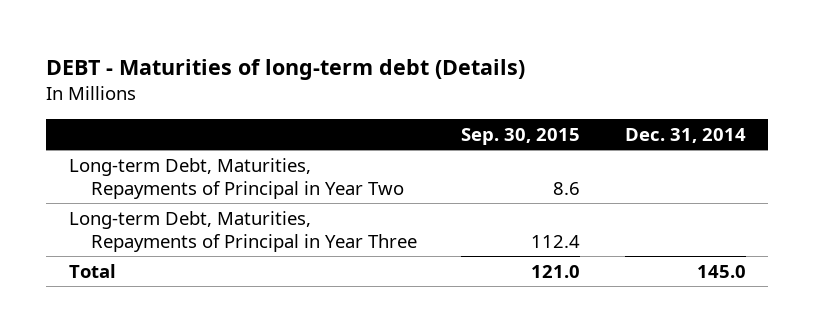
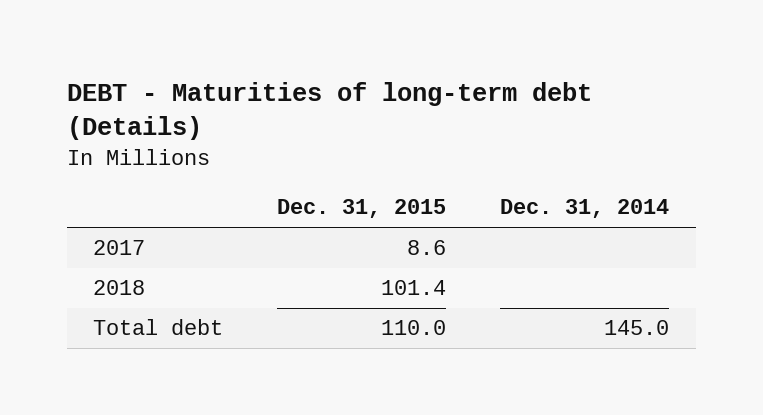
[461,127,581,145] Sep. 30, 2015 -> none
none -> [277,199,447,219] Dec. 31, 2015
[68,157,404,199] Long-term Debt, Maturities, Repayments of Principal in Year Two -> [93,240,146,256] 2017
[68,210,417,252] Long-term Debt, Maturities, Repayments of Principal in Year Three -> [93,280,146,296] 2018
[68,263,116,278] Total -> [93,319,224,336] Total debt

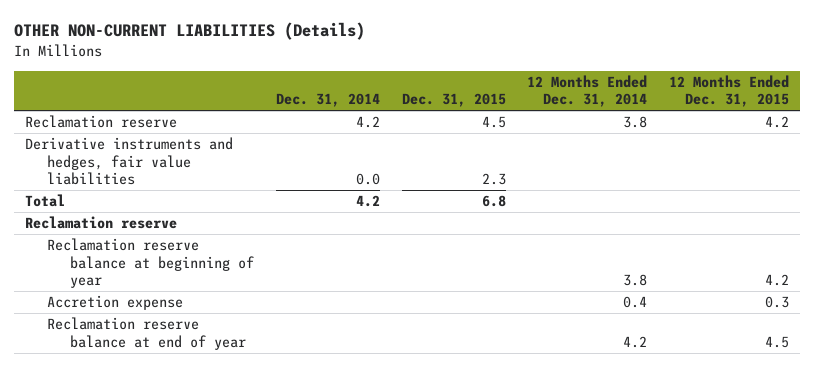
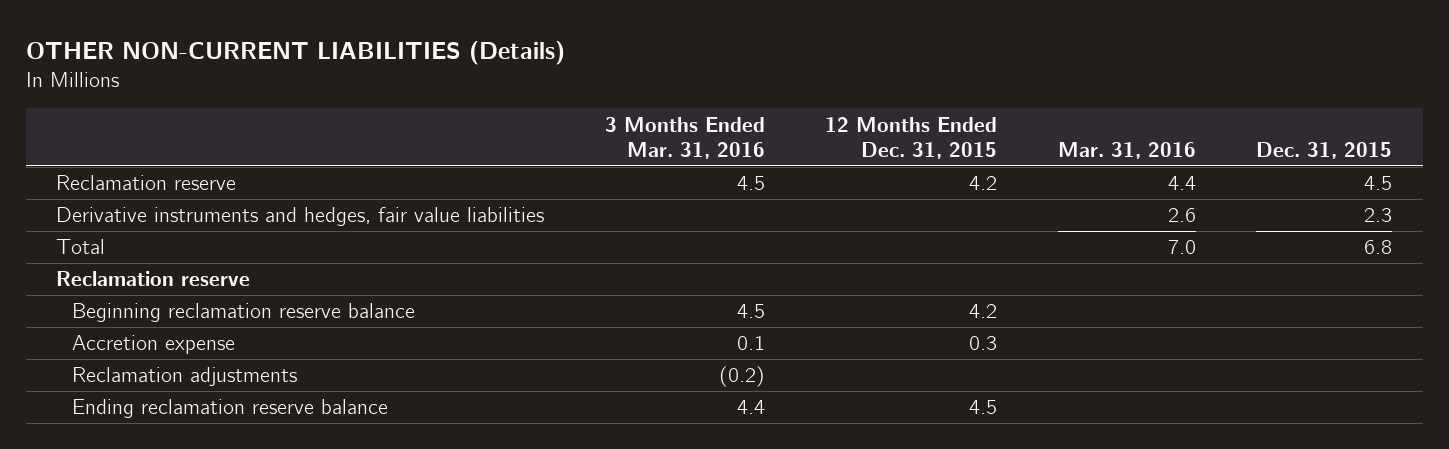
[275,93,380,108] Dec. 31, 2014 -> none
[527,74,648,108] 12 Months Ended Dec. 31, 2014 -> none
none -> [604,116,765,160] 3 Months Ended Mar. 31, 2016
none -> [1057,142,1196,160] Mar. 31, 2016
[47,238,254,289] Reclamation reserve balance at beginning of year -> [71,303,415,323] Beginning reclamation reserve balance
none -> [71,367,297,387] Reclamation adjustments
[47,317,246,350] Reclamation reserve balance at end of year -> [71,399,388,419] Ending reclamation reserve balance

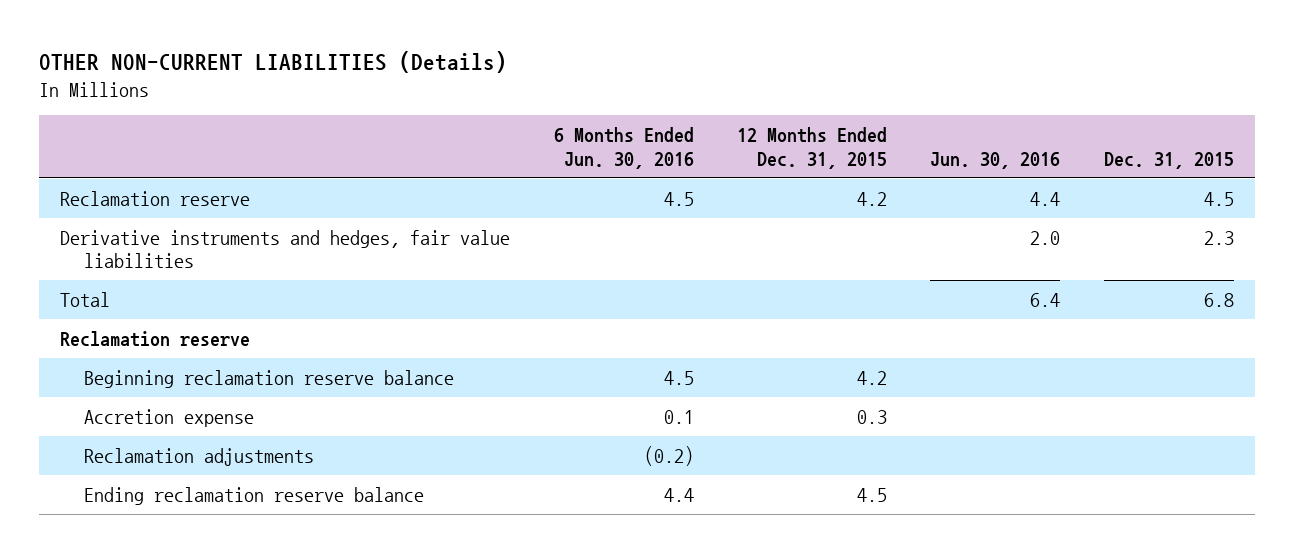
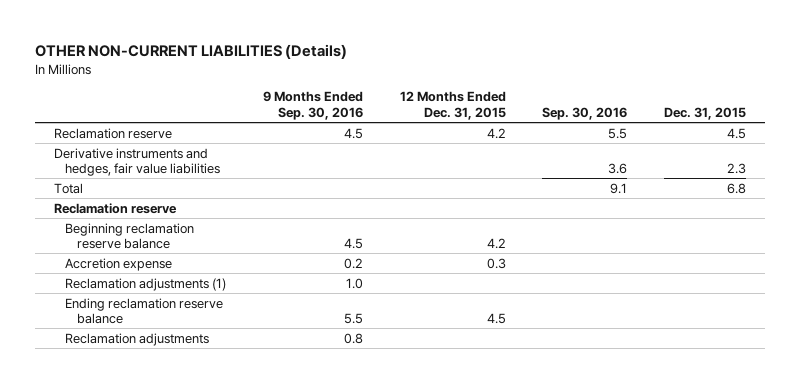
[553,126,694,169] 6 Months Ended Jun. 30, 2016 -> none
[930,151,1061,169] Jun. 30, 2016 -> none
none -> [262,91,363,120] 9 Months Ended Sep. 30, 2016
none -> [542,106,628,120] Sep. 30, 2016
none -> [65,277,227,291] Reclamation adjustments (1)
[84,447,315,466] Reclamation adjustments -> [65,332,210,346] Reclamation adjustments

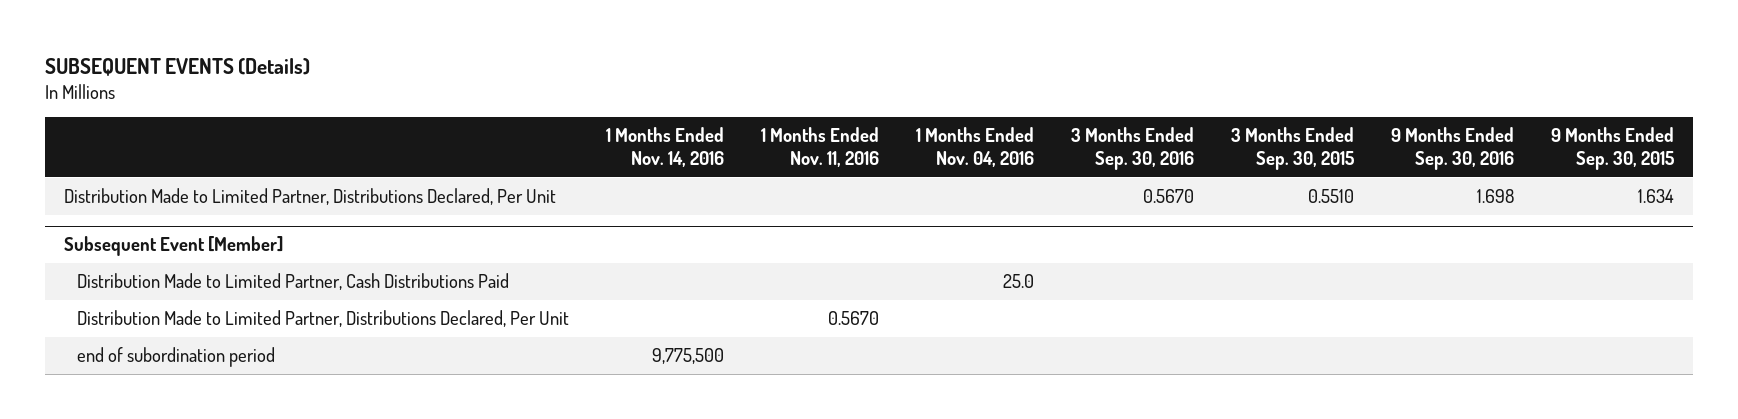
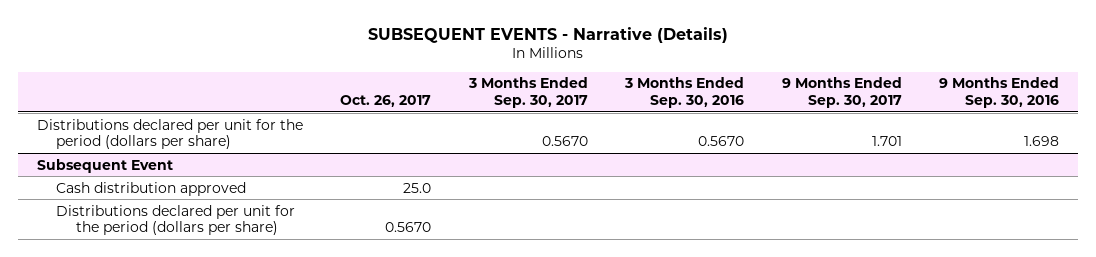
[45,58,311,77] SUBSEQUENT EVENTS (Details) -> [367,26,728,43] SUBSEQUENT EVENTS - Narrative (Details)
[606,127,725,168] 1 Months Ended Nov. 14, 2016 -> none
[761,127,880,168] 1 Months Ended Nov. 11, 2016 -> none
[916,127,1035,168] 1 Months Ended Nov. 04, 2016 -> none
[1231,127,1355,171] 3 Months Ended Sep. 30, 2015 -> none
[1551,127,1675,171] 9 Months Ended Sep. 30, 2015 -> none
none -> [340,94,432,107] Oct. 26, 2017
none -> [467,77,588,108] 3 Months Ended Sep. 30, 2017
none -> [781,77,902,108] 9 Months Ended Sep. 30, 2017
[76,347,275,368] end of subordination period -> none
[63,188,556,206] Distribution Made to Limited Partner, Distributions Declared, Per Unit -> [36,118,303,149] Distributions declared per unit for the period (dollars per share)
[63,236,283,257] Subsequent Event [Member] -> [36,158,173,173] Subsequent Event
[76,273,509,291] Distribution Made to Limited Partner, Cash Distributions Paid -> [56,181,247,196] Cash distribution approved
[76,310,569,328] Distribution Made to Limited Partner, Distributions Declared, Per Unit -> [56,204,296,235] Distributions declared per unit for the period (dollars per share)

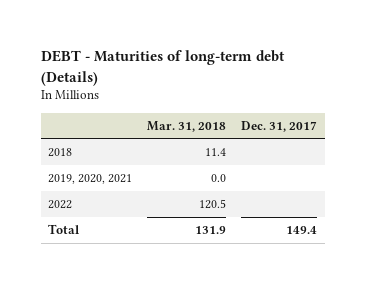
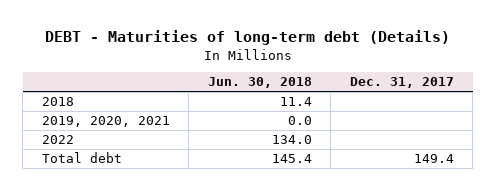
[147,120,227,132] Mar. 31, 2018 -> none
none -> [207,77,312,89] Jun. 30, 2018
[48,224,81,235] Total -> [41,152,122,164] Total debt

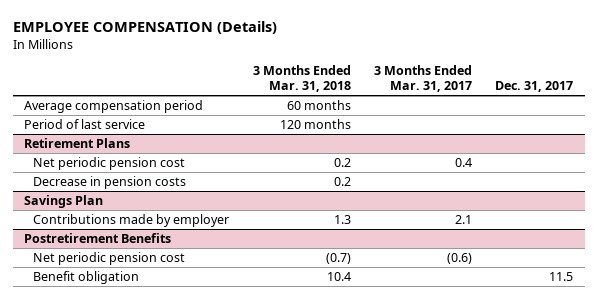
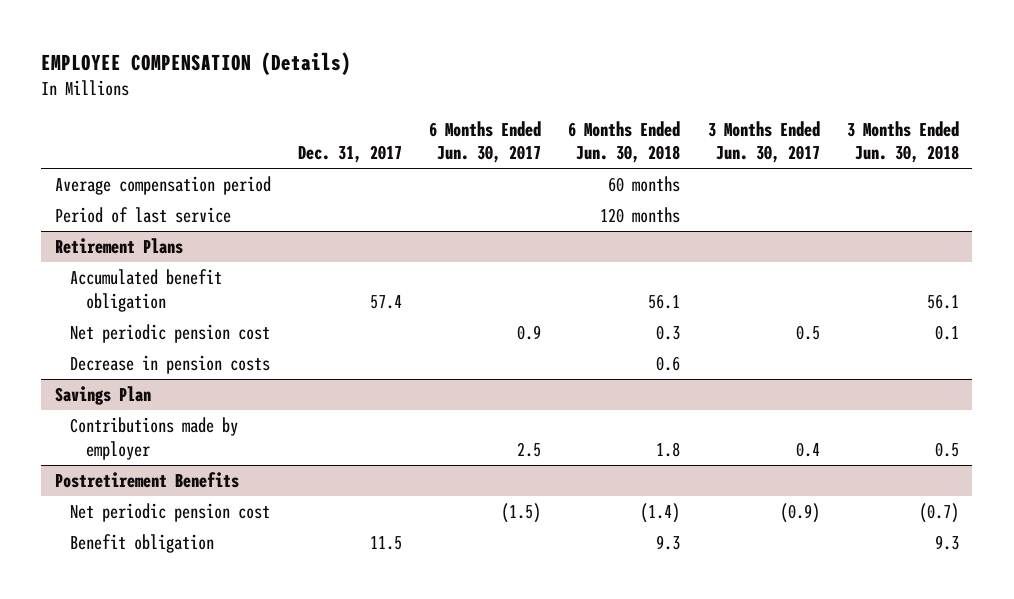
[252,65,351,93] 3 Months Ended Mar. 31, 2018 -> none
[374,65,473,93] 3 Months Ended Mar. 31, 2017 -> none
none -> [429,120,542,164] 6 Months Ended Jun. 30, 2017
none -> [568,120,681,164] 6 Months Ended Jun. 30, 2018
none -> [707,120,820,164] 3 Months Ended Jun. 30, 2017
none -> [846,120,959,164] 3 Months Ended Jun. 30, 2018
none -> [70,268,223,312] Accumulated benefit obligation

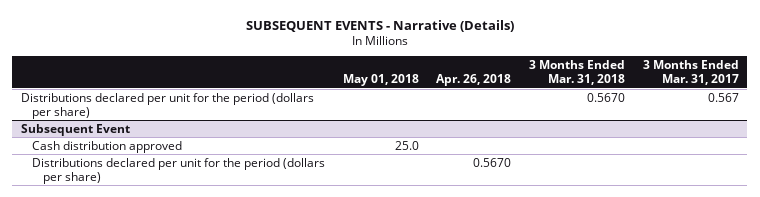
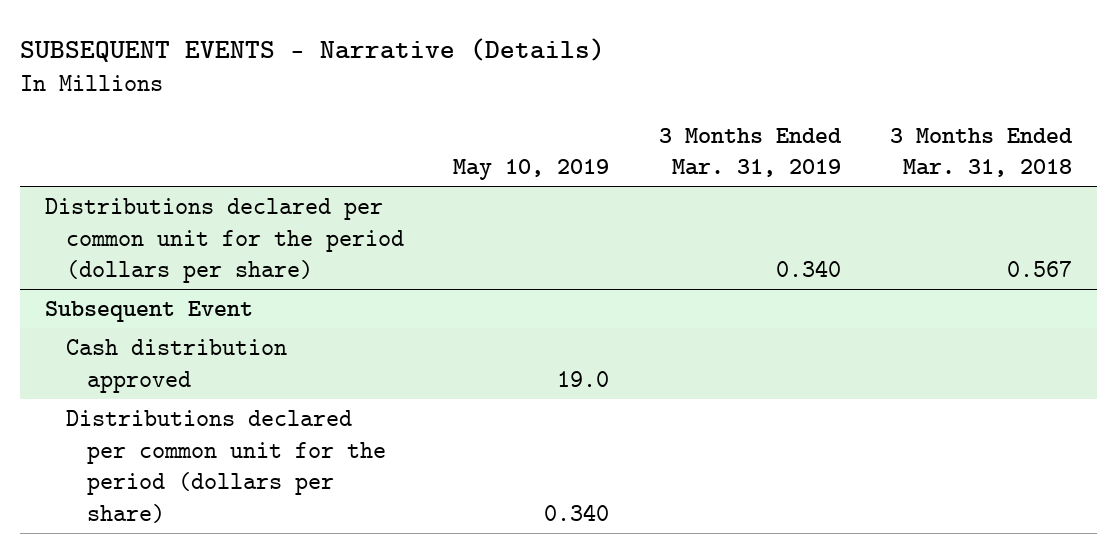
[342,74,419,87] May 01, 2018 -> none
[436,74,512,87] Apr. 26, 2018 -> none
[642,60,739,86] 3 Months Ended Mar. 31, 2017 -> none
none -> [453,159,610,181] May 10, 2019
none -> [658,127,842,178] 3 Months Ended Mar. 31, 2019
[21,92,315,119] Distributions declared per unit for the period (dollars per share) -> [44,197,404,284] Distributions declared per common unit for the period (dollars per share)
[586,92,625,102] 0.5670 -> [1006,261,1072,278] 0.567
[31,157,325,184] Distributions declared per unit for the period (dollars per share) -> [65,409,386,523] Distributions declared per common unit for the period (dollars per share)

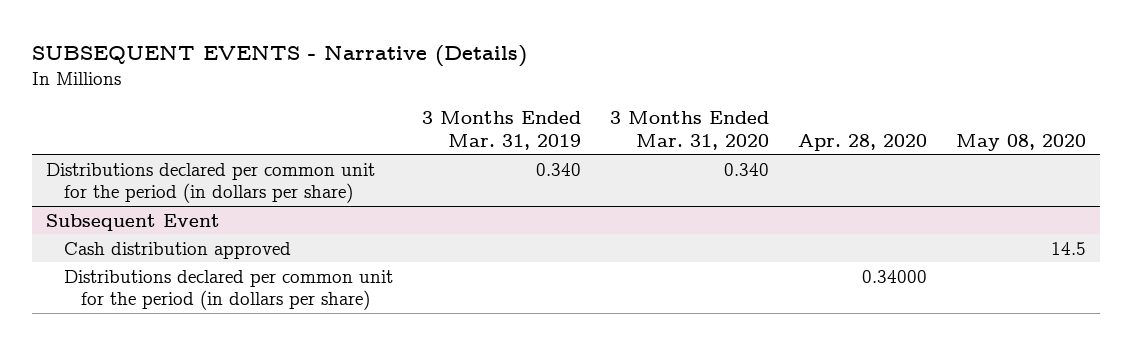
[453,159,610,181] May 10, 2019 -> none
[889,127,1073,178] 3 Months Ended Mar. 31, 2018 -> none
none -> [609,111,769,150] 3 Months Ended Mar. 31, 2020
none -> [797,133,927,151] Apr. 28, 2020
none -> [955,133,1086,151] May 08, 2020
[44,197,404,284] Distributions declared per common unit for the period (dollars per share) -> [46,162,376,203] Distributions declared per common unit for the period (in dollars per share)
[65,409,386,523] Distributions declared per common unit for the period (dollars per share) -> [63,269,393,310] Distributions declared per common unit for the period (in dollars per share)

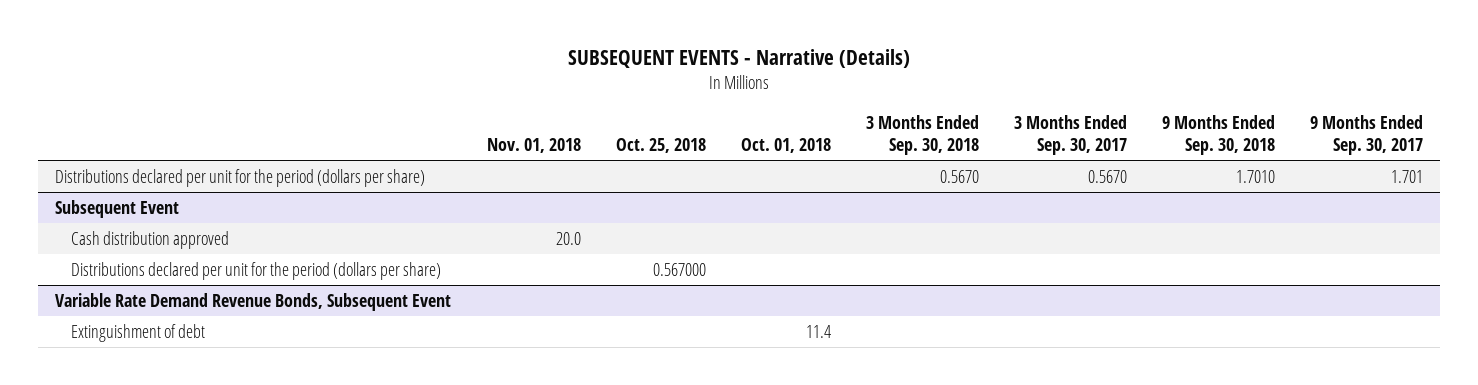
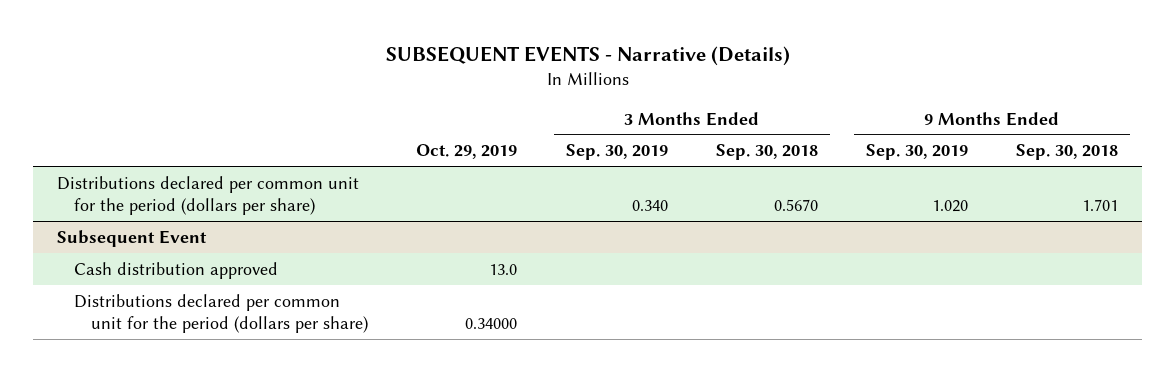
[486,138,581,154] Nov. 01, 2018 -> none
[615,138,706,154] Oct. 25, 2018 -> none
[740,138,831,154] Oct. 01, 2018 -> none
[1013,114,1127,156] 3 Months Ended Sep. 30, 2017 -> none
[1309,114,1423,156] 9 Months Ended Sep. 30, 2017 -> none
none -> [416,144,518,160] Oct. 29, 2019
none -> [565,144,668,161] Sep. 30, 2019
none -> [866,144,969,161] Sep. 30, 2019
[55,168,426,187] Distributions declared per unit for the period (dollars per share) -> [57,175,360,216] Distributions declared per common unit for the period (dollars per share)
[1235,169,1275,183] 1.7010 -> [1082,199,1119,212] 1.701
[55,292,452,311] Variable Rate Demand Revenue Bonds, Subsequent Event -> none
[70,323,205,342] Extinguishment of debt -> none
[70,261,441,280] Distributions declared per unit for the period (dollars per share) -> [74,293,369,334] Distributions declared per common unit for the period (dollars per share)

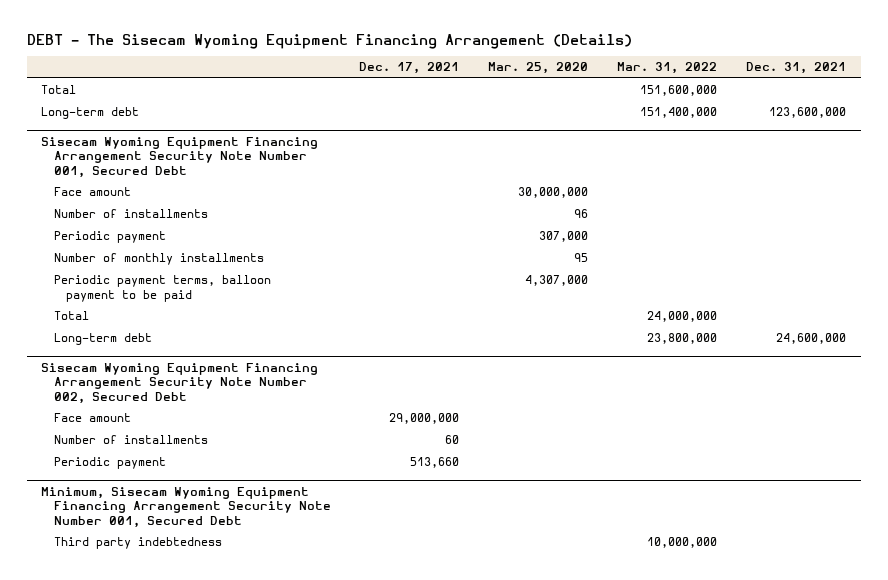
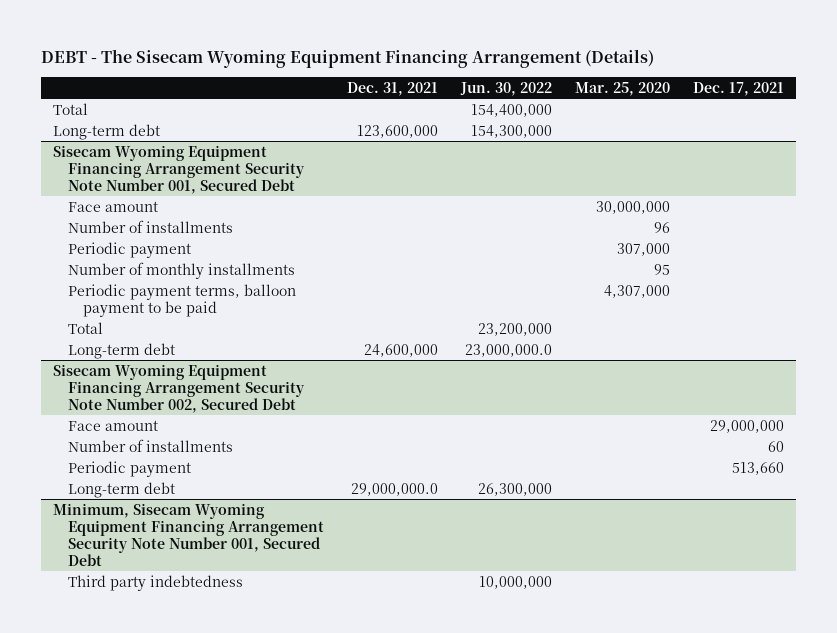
[617,62,718,75] Mar. 31, 2022 -> none
none -> [460,81,553,96] Jun. 30, 2022
none -> [67,481,175,498] Long-term debt

